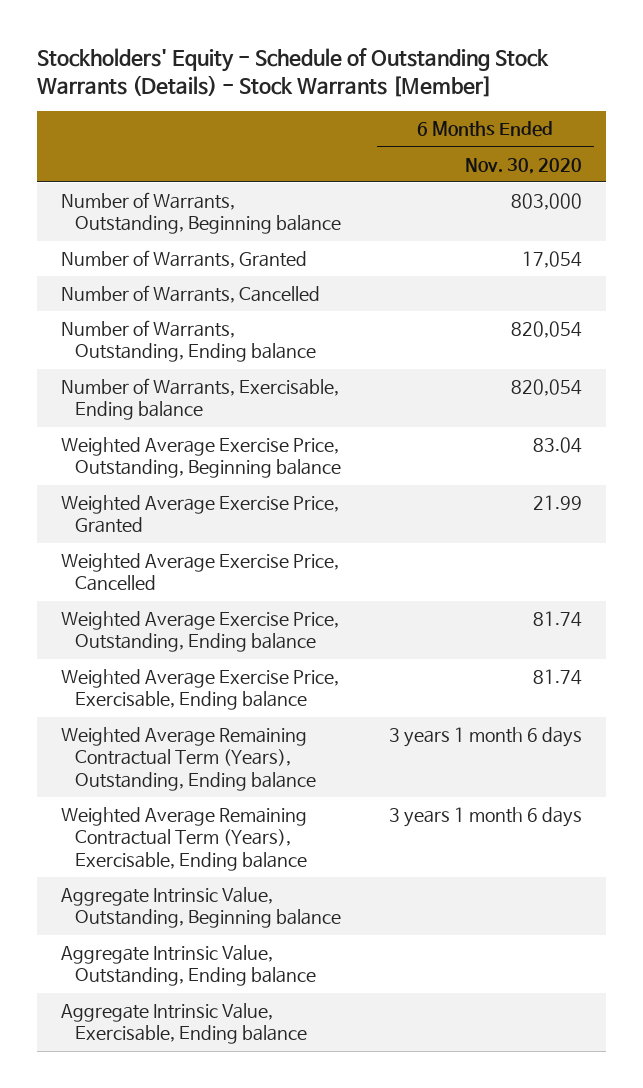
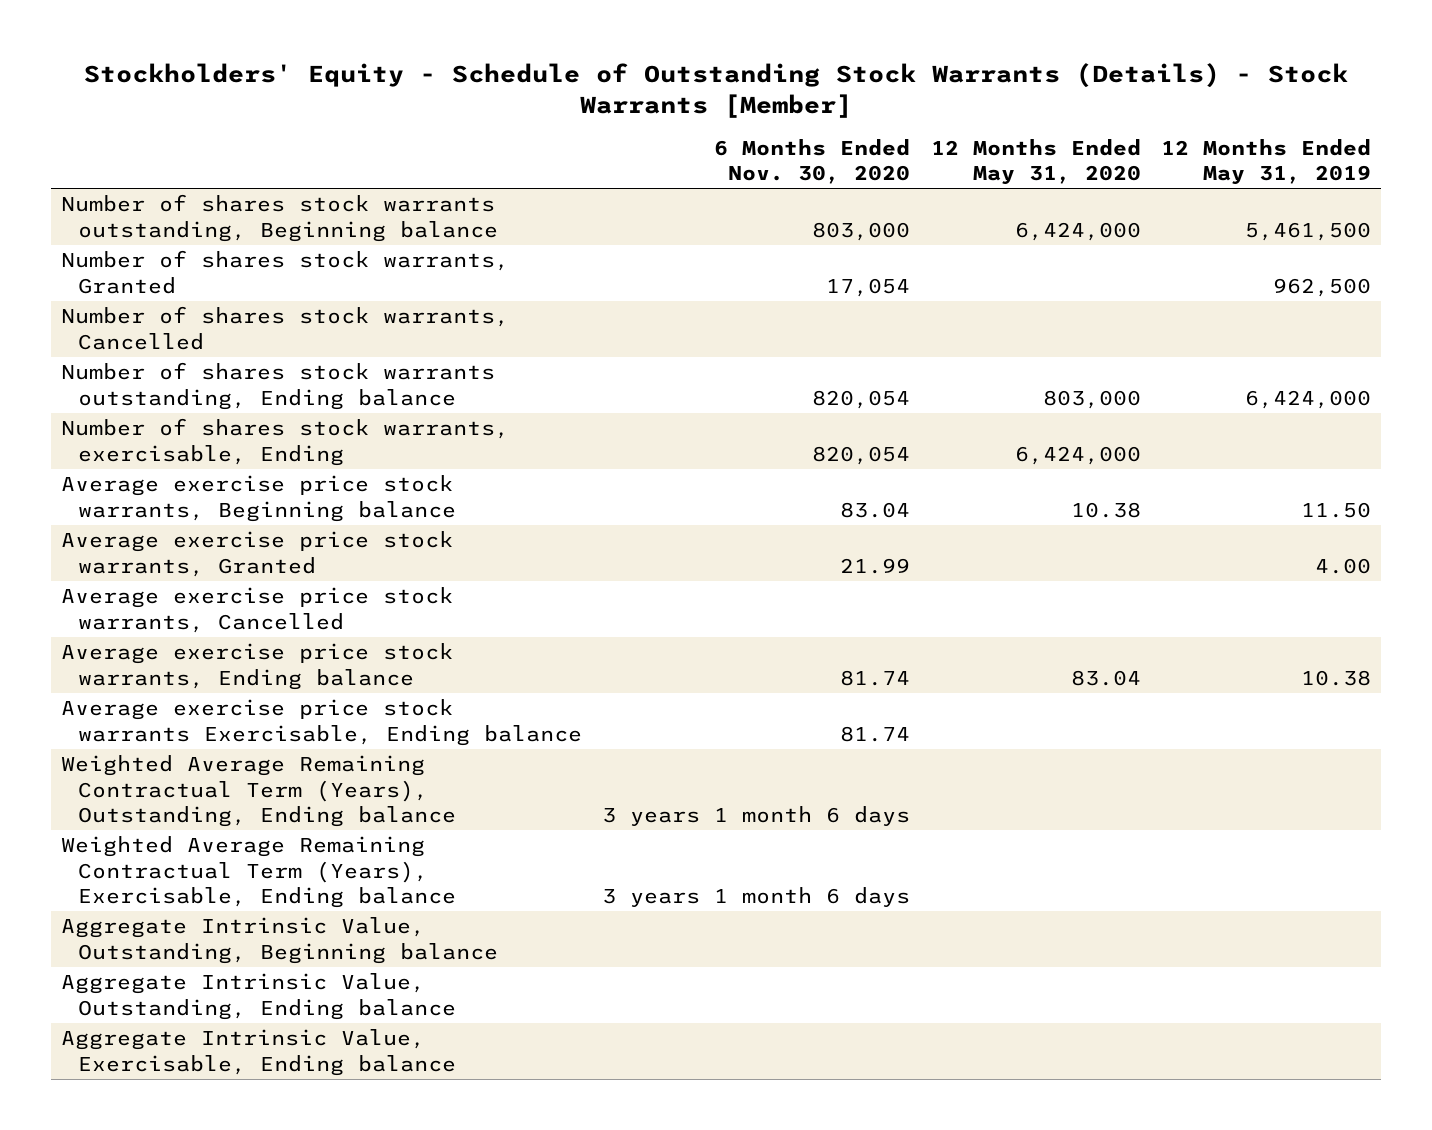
none -> [930,138,1141,186] 12 Months Ended May 31, 2020
none -> [1160,138,1371,186] 12 Months Ended May 31, 2019
[61,192,341,235] Number of Warrants, Outstanding, Beginning balance -> [61,194,499,242] Number of shares stock warrants outstanding, Beginning balance
[61,250,308,269] Number of Warrants, Granted -> [61,250,510,294] Number of shares stock warrants, Granted
[61,285,321,304] Number of Warrants, Cancelled -> [61,306,510,350] Number of shares stock warrants, Cancelled
[61,320,316,363] Number of Warrants, Outstanding, Ending balance -> [61,362,496,410] Number of shares stock warrants outstanding, Ending balance
[61,378,340,421] Number of Warrants, Exercisable, Ending balance -> [61,418,510,466] Number of shares stock warrants, exercisable, Ending
[61,437,341,479] Weighted Average Exercise Price, Outstanding, Beginning balance -> [61,475,457,522] Average exercise price stock warrants, Beginning balance
[61,495,340,534] Weighted Average Exercise Price, Granted -> [61,531,454,577] Average exercise price stock warrants, Granted
[61,553,340,592] Weighted Average Exercise Price, Cancelled -> [61,587,454,633] Average exercise price stock warrants, Cancelled
[61,611,340,653] Weighted Average Exercise Price, Outstanding, Ending balance -> [61,643,454,690] Average exercise price stock warrants, Ending balance
[61,669,340,711] Weighted Average Exercise Price, Exercisable, Ending balance -> [61,699,583,746] Average exercise price stock warrants Exercisable, Ending balance

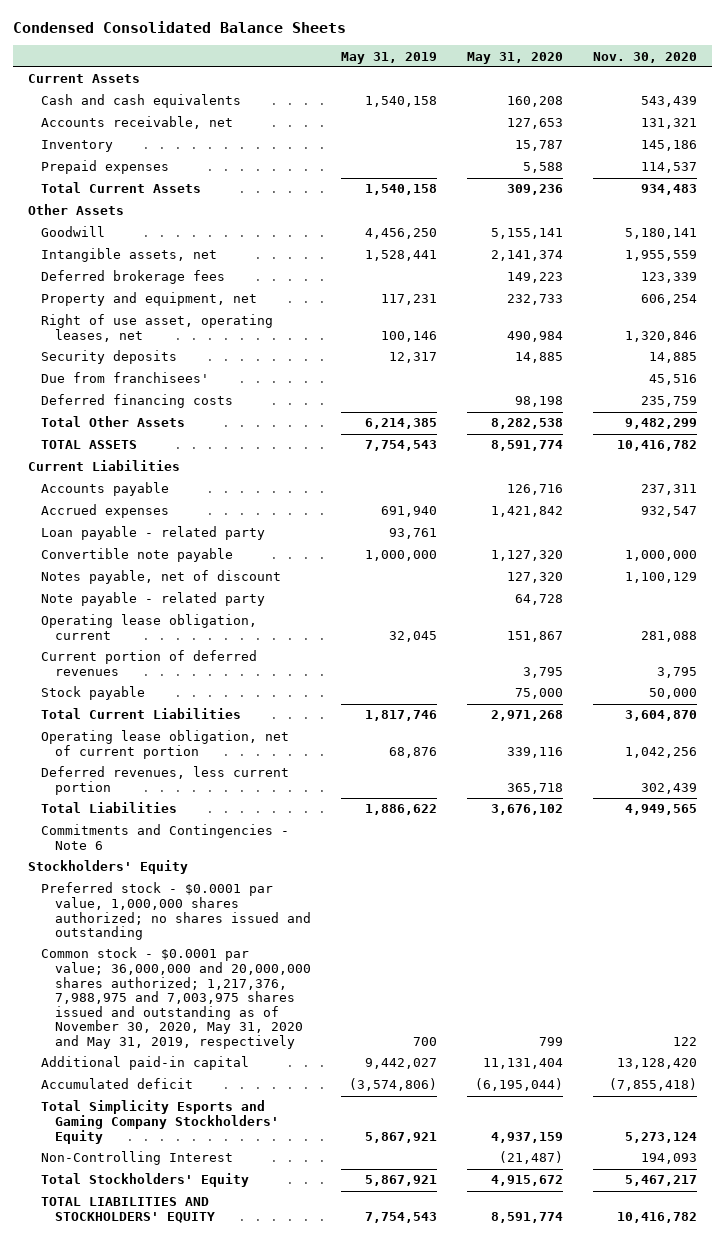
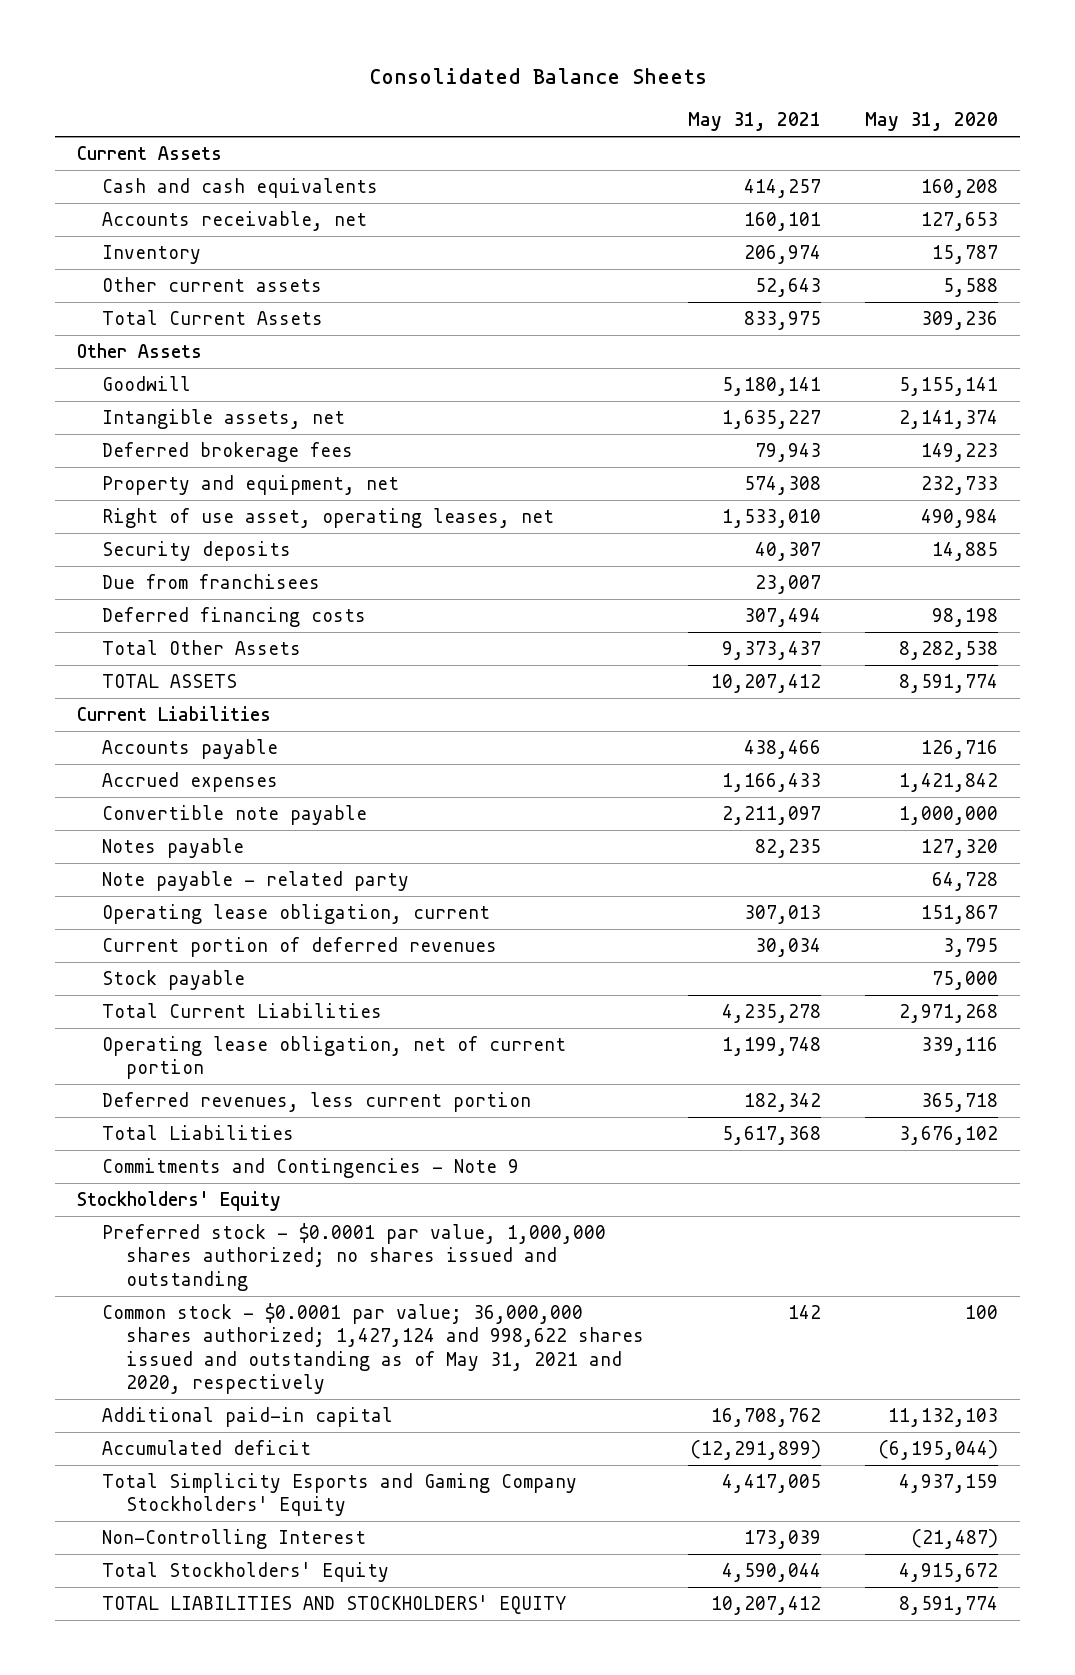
[13,20,347,33] Condensed Consolidated Balance Sheets -> [368,68,707,85] Consolidated Balance Sheets
[340,51,437,64] May 31, 2019 -> none
[592,51,697,63] Nov. 30, 2020 -> none
none -> [688,112,822,132] May 31, 2021
[41,160,170,175] Prepaid expenses -> [101,277,322,293] Other current assets
[41,372,210,384] Due from franchisees' -> [101,574,320,590] Due from franchisees
[41,526,266,541] Loan payable - related party -> none
[490,550,563,562] 1,127,320 -> [899,806,999,826] 1,000,000
[41,570,282,585] Notes payable, net of discount -> [101,838,244,859] Notes payable
[41,824,290,851] Commitments and Contingencies - Note 6 -> [101,1158,519,1179] Commitments and Contingencies - Note 9
[41,947,311,1049] Common stock - $0.0001 par value; 36,000,000 and 20,000,000 shares authorized; 1,217,376, 7,988,975 and 7,003,975 shares issued and outstanding as of November 30, 2020, May 31, 2020 and May 31, 2019, respectively -> [101,1303,645,1394] Common stock - $0.0001 par value; 36,000,000 shares authorized; 1,427,124 and 998,622 shares issued and outstanding as of May 31, 2021 and 2020, respectively
[538,1036,563,1046] 799 -> [965,1305,999,1320] 100
[482,1058,563,1070] 11,131,404 -> [888,1408,999,1428] 11,132,103

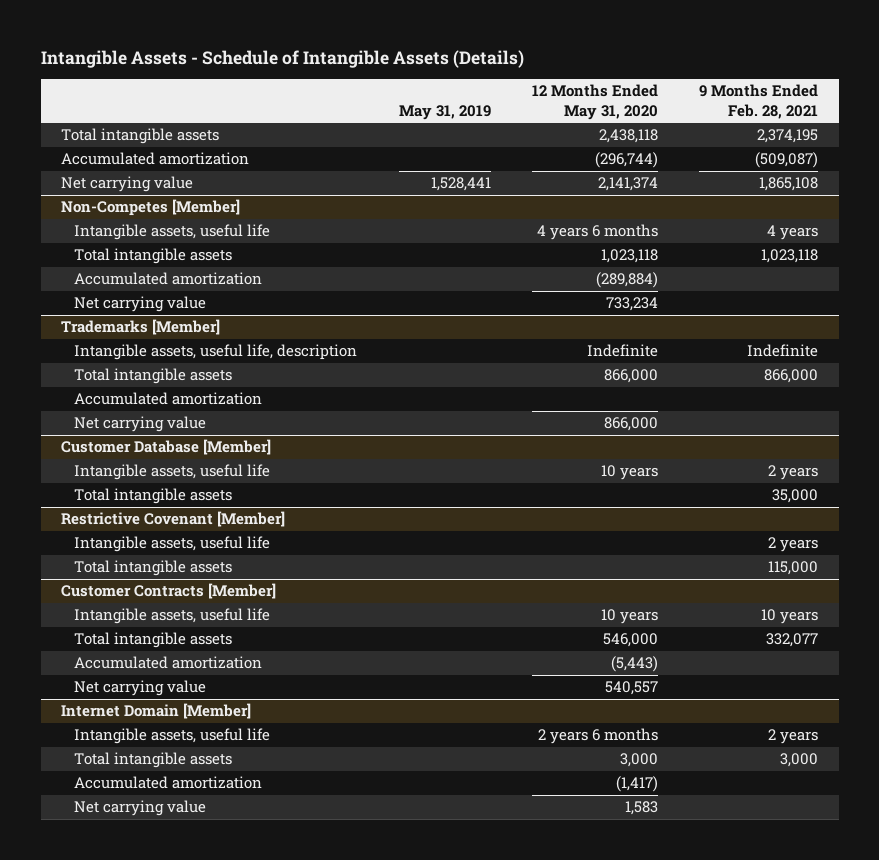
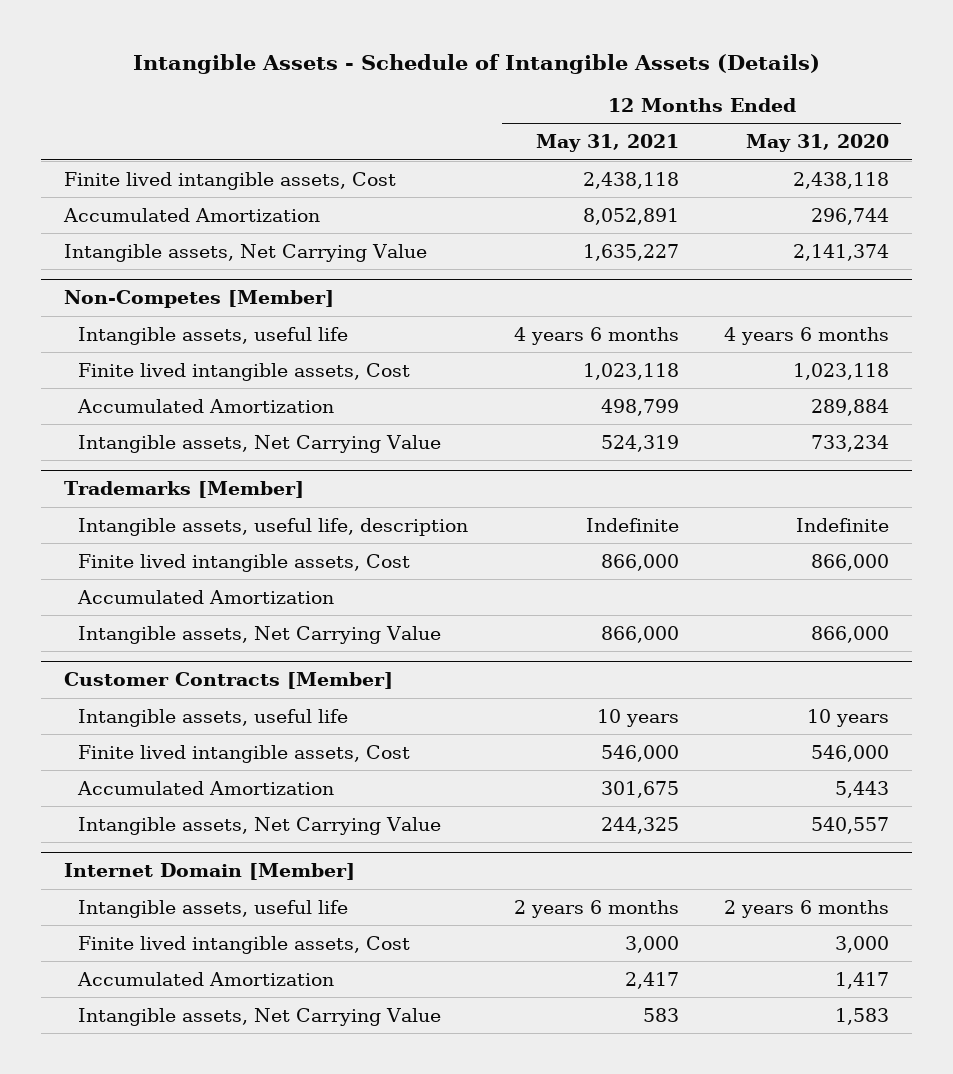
[398,105,491,121] May 31, 2019 -> none
[698,84,818,120] 9 Months Ended Feb. 28, 2021 -> none
none -> [535,134,679,153] May 31, 2021
[61,128,220,145] Total intangible assets -> [63,171,396,190] Finite lived intangible assets, Cost
[61,152,250,166] Accumulated amortization -> [62,207,320,222] Accumulated Amortization
[594,152,658,169] (296,744) -> [811,207,890,225] 296,744
[61,176,194,193] Net carrying value -> [63,243,427,262] Intangible assets, Net Carrying Value
[74,248,233,265] Total intangible assets -> [78,362,411,381] Finite lived intangible assets, Cost
[74,272,263,286] Accumulated amortization -> [77,398,335,413] Accumulated Amortization
[595,272,658,289] (289,884) -> [811,398,890,416] 289,884
[74,296,207,313] Net carrying value -> [78,434,442,453] Intangible assets, Net Carrying Value
[61,439,272,456] Customer Database [Member] -> none
[74,464,271,481] Intangible assets, useful life -> none
[74,488,233,505] Total intangible assets -> none
[61,511,286,528] Restrictive Covenant [Member] -> none
[74,536,271,553] Intangible assets, useful life -> none
[74,560,233,577] Total intangible assets -> none
[74,368,233,385] Total intangible assets -> [78,553,411,572] Finite lived intangible assets, Cost
[74,392,263,406] Accumulated amortization -> [77,589,335,604] Accumulated Amortization
[74,416,207,433] Net carrying value -> [78,625,442,644] Intangible assets, Net Carrying Value
[74,632,233,649] Total intangible assets -> [78,744,411,763] Finite lived intangible assets, Cost
[74,656,263,670] Accumulated amortization -> [77,780,335,795] Accumulated Amortization
[610,656,658,673] (5,443) -> [835,780,890,798] 5,443
[74,680,207,697] Net carrying value -> [78,816,442,835] Intangible assets, Net Carrying Value
[74,752,233,769] Total intangible assets -> [78,935,411,954] Finite lived intangible assets, Cost
[74,776,263,790] Accumulated amortization -> [77,971,335,986] Accumulated Amortization
[615,776,658,793] (1,417) -> [835,971,890,989] 1,417
[74,800,207,817] Net carrying value -> [78,1007,442,1026] Intangible assets, Net Carrying Value

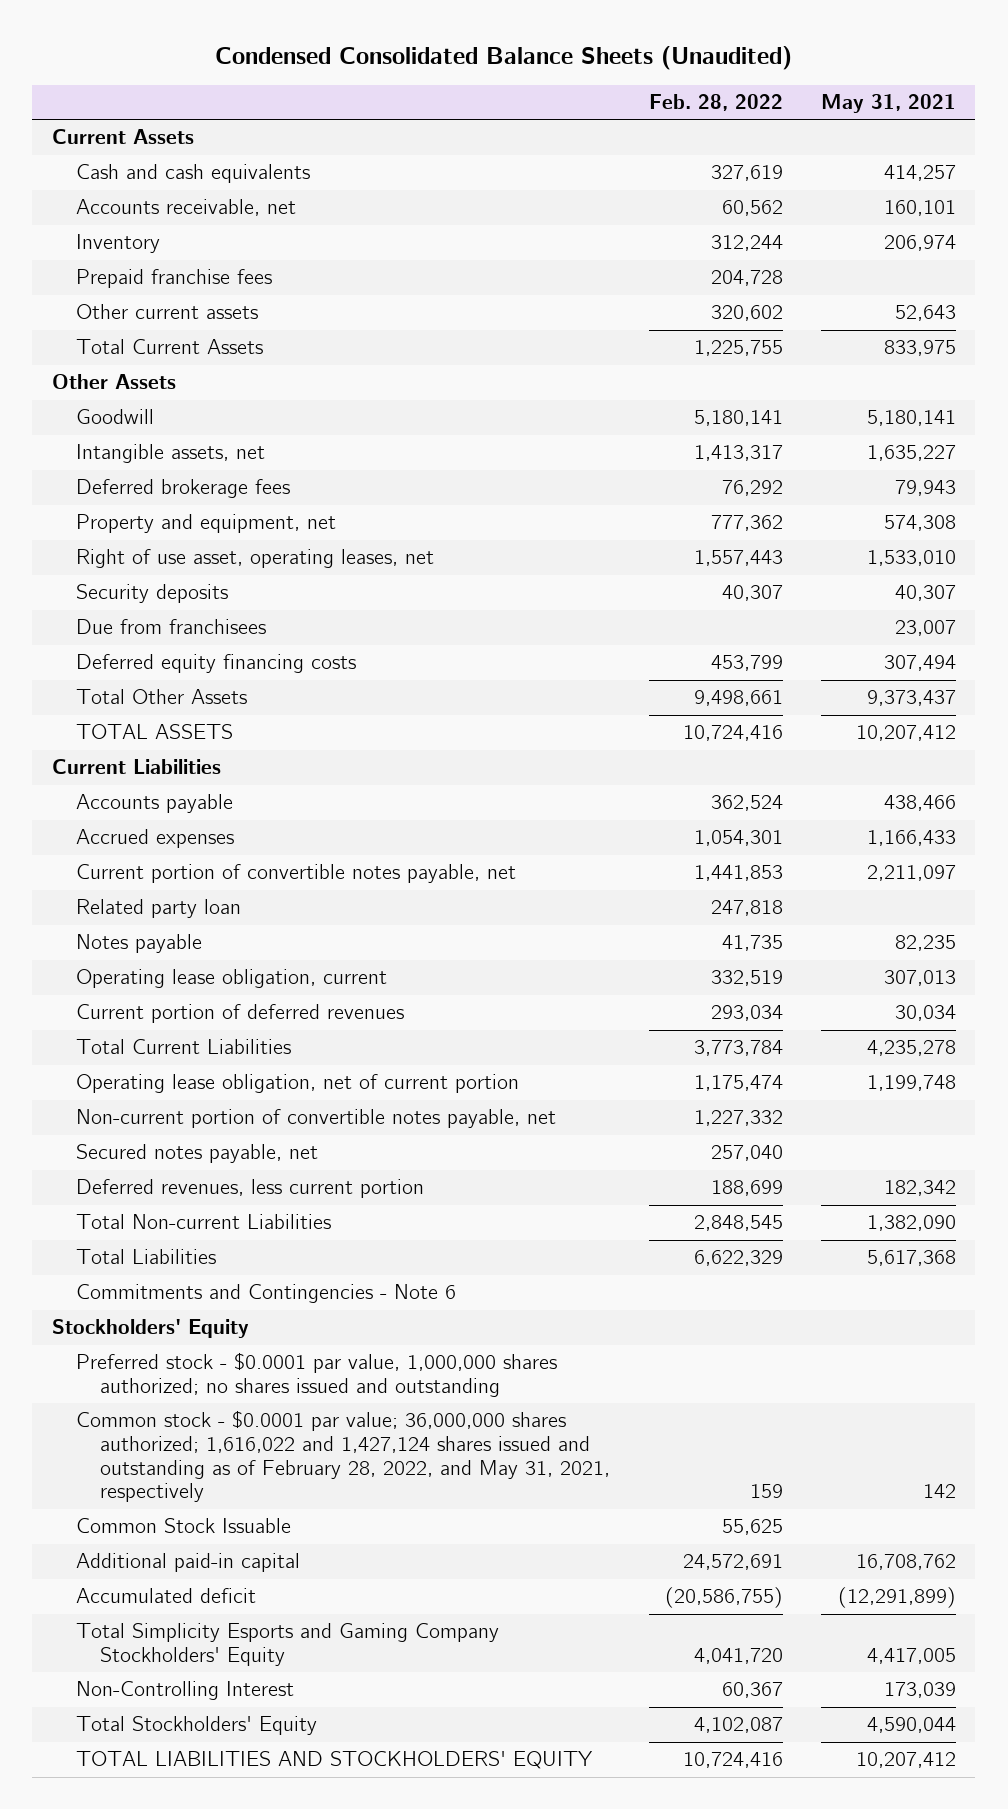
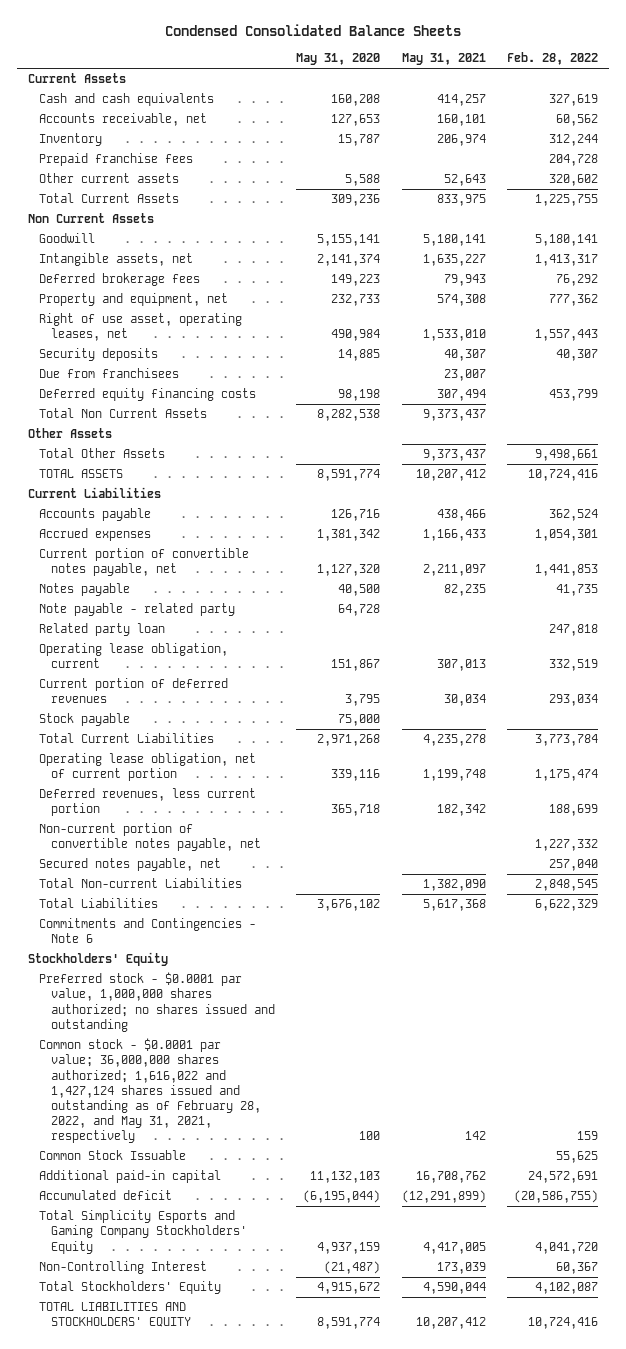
[214,46,792,71] Condensed Consolidated Balance Sheets (Unaudited) -> [165,23,462,36] Condensed Consolidated Balance Sheets
none -> [296,53,381,66] May 31, 2020
none -> [27,213,154,224] Non Current Assets
none -> [39,408,208,419] Total Non Current Assets
[51,374,176,390] Other Assets -> [27,428,112,439] Other Assets
none -> [39,603,236,617] Note payable - related party
[75,899,241,919] Related party loan -> [39,623,166,637] Related party loan
none -> [39,713,131,727] Stock payable
[75,1179,424,1199] Deferred revenues, less current portion -> [39,788,257,817] Deferred revenues, less current portion

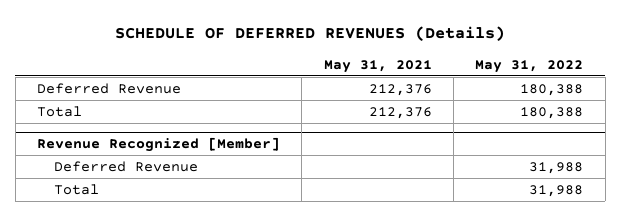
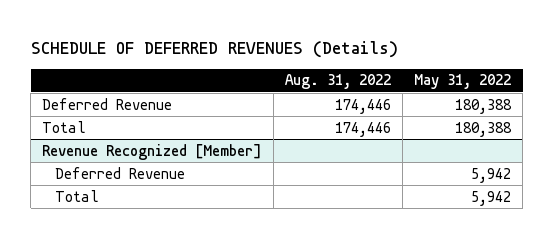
[323,59,432,73] May 31, 2021 -> none
none -> [285,74,392,90] Aug. 31, 2022
[529,161,584,174] 31,988 -> [471,167,512,183] 5,942
[529,184,584,197] 31,988 -> [471,190,512,206] 5,942

